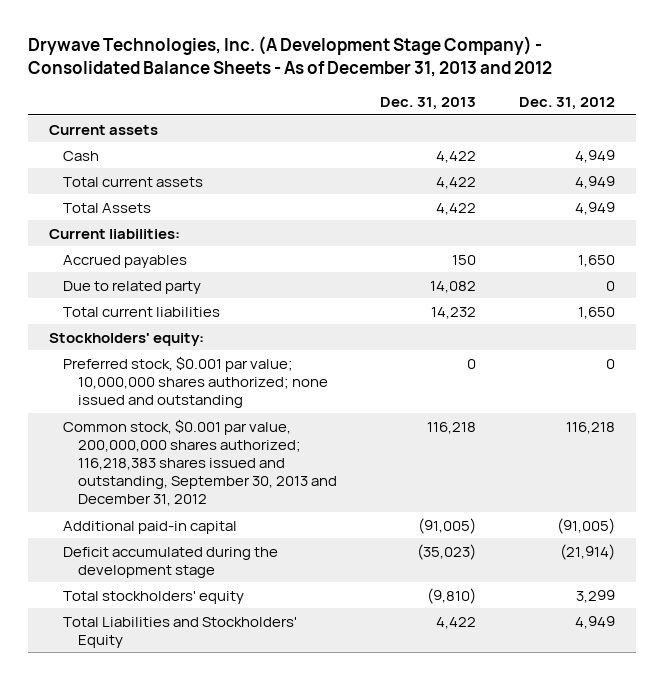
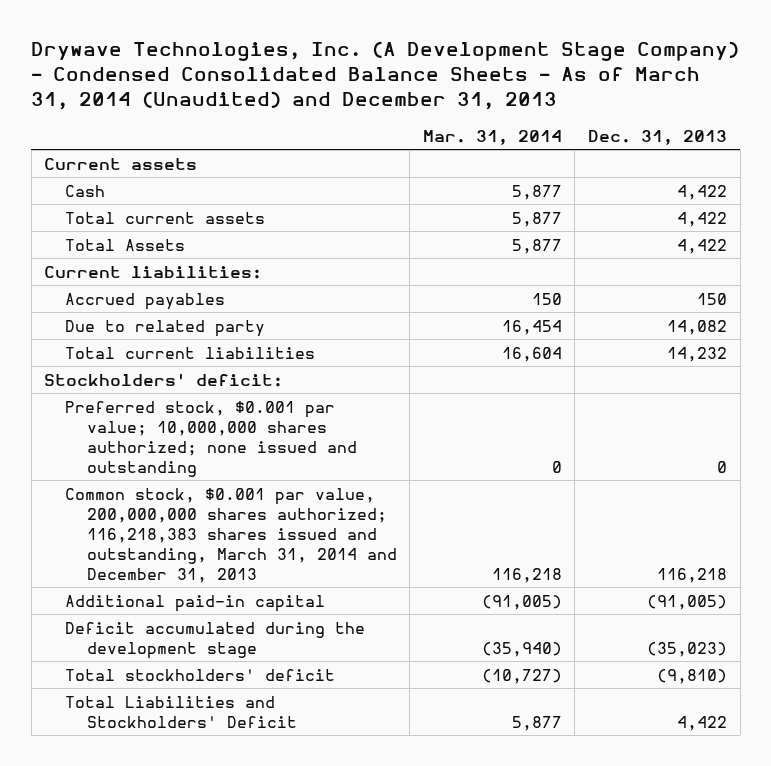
[27,35,552,77] Drywave Technologies, Inc. (A Development Stage Company) - Consolidated Balance Sheets - As of December 31, 2013 and 2012 -> [31,41,740,111] Drywave Technologies, Inc. (A Development Stage Company) - Condensed Consolidated Balance Sheets - As of March 31, 2014 (Unaudited) and December 31, 2013
[518,97,615,111] Dec. 31, 2012 -> none
none -> [422,129,562,145] Mar. 31, 2014
[48,332,204,346] Stockholders' equity: -> [44,372,284,387] Stockholders' deficit:
[63,418,337,507] Common stock, $0.001 par value, 200,000,000 shares authorized; 116,218,383 shares issued and outstanding, September 30, 2013 and December 31, 2012 -> [65,487,397,583] Common stock, $0.001 par value, 200,000,000 shares authorized; 116,218,383 shares issued and outstanding, March 31, 2014 and December 31, 2013
[63,590,245,604] Total stockholders' equity -> [65,668,336,681] Total stockholders' deficit
[63,616,298,648] Total Liabilities and Stockholders' Equity -> [65,695,297,728] Total Liabilities and Stockholders' Deficit

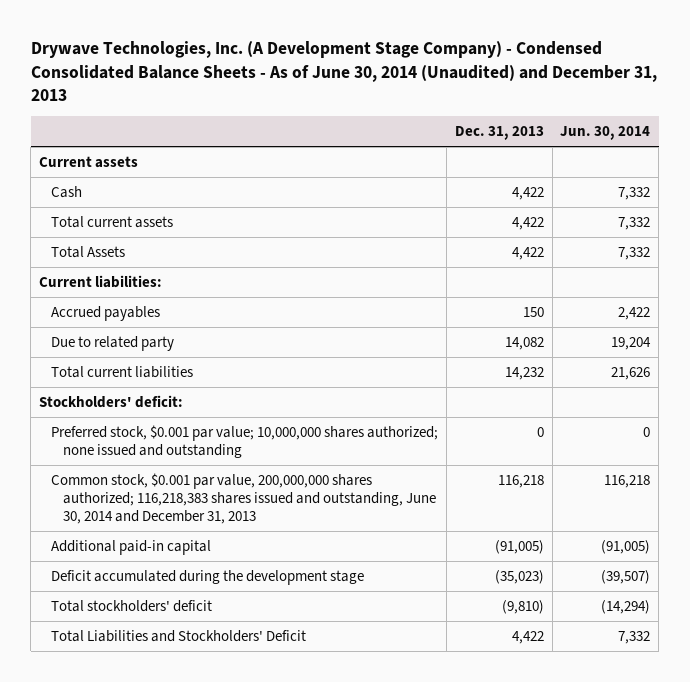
[31,41,740,111] Drywave Technologies, Inc. (A Development Stage Company) - Condensed Consolidated Balance Sheets - As of March 31, 2014 (Unaudited) and December 31, 2013 -> [30,41,657,102] Drywave Technologies, Inc. (A Development Stage Company) - Condensed Consolidated Balance Sheets - As of June 30, 2014 (Unaudited) and December 31, 2013
[422,129,562,145] Mar. 31, 2014 -> none
none -> [560,126,651,141] Jun. 30, 2014
[65,487,397,583] Common stock, $0.001 par value, 200,000,000 shares authorized; 116,218,383 shares issued and outstanding, March 31, 2014 and December 31, 2013 -> [51,473,437,525] Common stock, $0.001 par value, 200,000,000 shares authorized; 116,218,383 shares issued and outstanding, June 30, 2014 and December 31, 2013

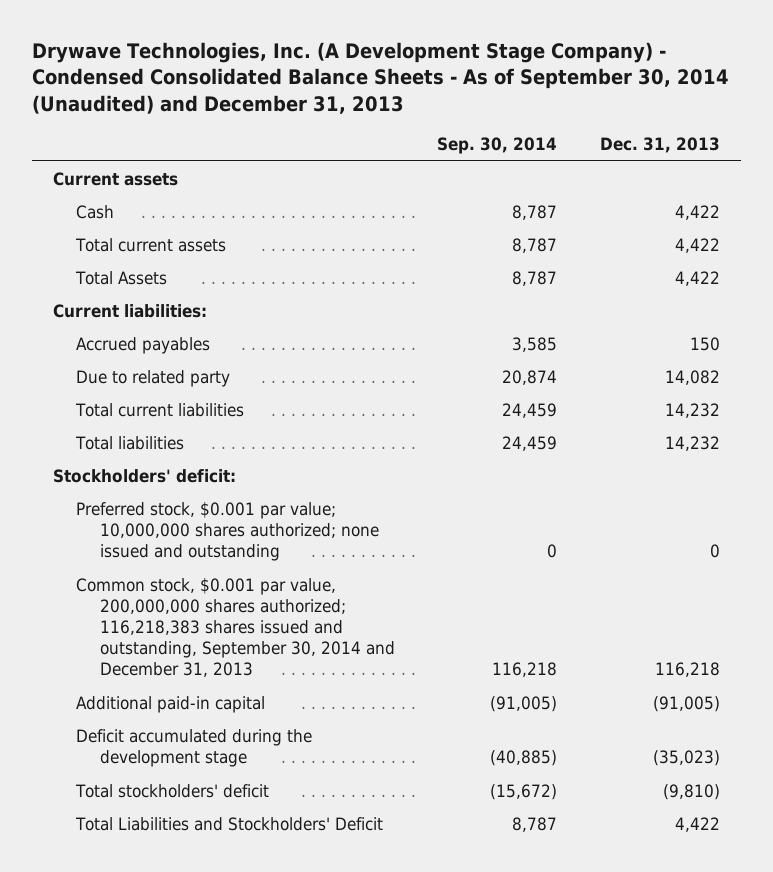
[30,41,657,102] Drywave Technologies, Inc. (A Development Stage Company) - Condensed Consolidated Balance Sheets - As of June 30, 2014 (Unaudited) and December 31, 2013 -> [31,42,729,114] Drywave Technologies, Inc. (A Development Stage Company) - Condensed Consolidated Balance Sheets - As of September 30, 2014 (Unaudited) and December 31, 2013
[560,126,651,141] Jun. 30, 2014 -> none
none -> [437,137,558,155] Sep. 30, 2014
none -> [75,435,185,450] Total liabilities
[51,473,437,525] Common stock, $0.001 par value, 200,000,000 shares authorized; 116,218,383 shares issued and outstanding, June 30, 2014 and December 31, 2013 -> [76,577,395,678] Common stock, $0.001 par value, 200,000,000 shares authorized; 116,218,383 shares issued and outstanding, September 30, 2014 and December 31, 2013

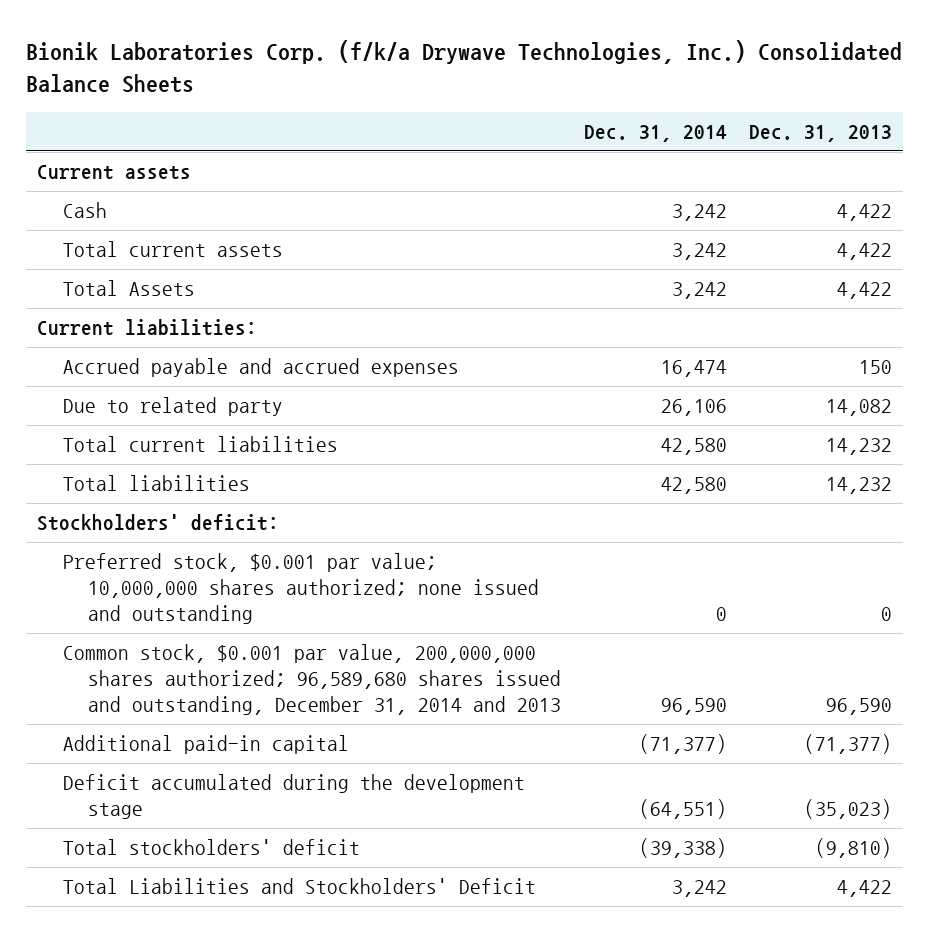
[31,42,729,114] Drywave Technologies, Inc. (A Development Stage Company) - Condensed Consolidated Balance Sheets - As of September 30, 2014 (Unaudited) and December 31, 2013 -> [25,39,902,94] Bionik Laboratories Corp. (f/k/a Drywave Technologies, Inc.) Consolidated Balance Sheets
[437,137,558,155] Sep. 30, 2014 -> none
none -> [583,125,727,143] Dec. 31, 2014
[76,336,211,354] Accrued payables -> [62,358,459,378] Accrued payable and accrued expenses
[76,577,395,678] Common stock, $0.001 par value, 200,000,000 shares authorized; 116,218,383 shares issued and outstanding, September 30, 2014 and December 31, 2013 -> [62,644,562,716] Common stock, $0.001 par value, 200,000,000 shares authorized; 96,589,680 shares issued and outstanding, December 31, 2014 and 2013
[654,662,720,678] 116,218 -> [826,698,893,716] 96,590
[652,695,720,712] (91,005) -> [804,734,893,755] (71,377)

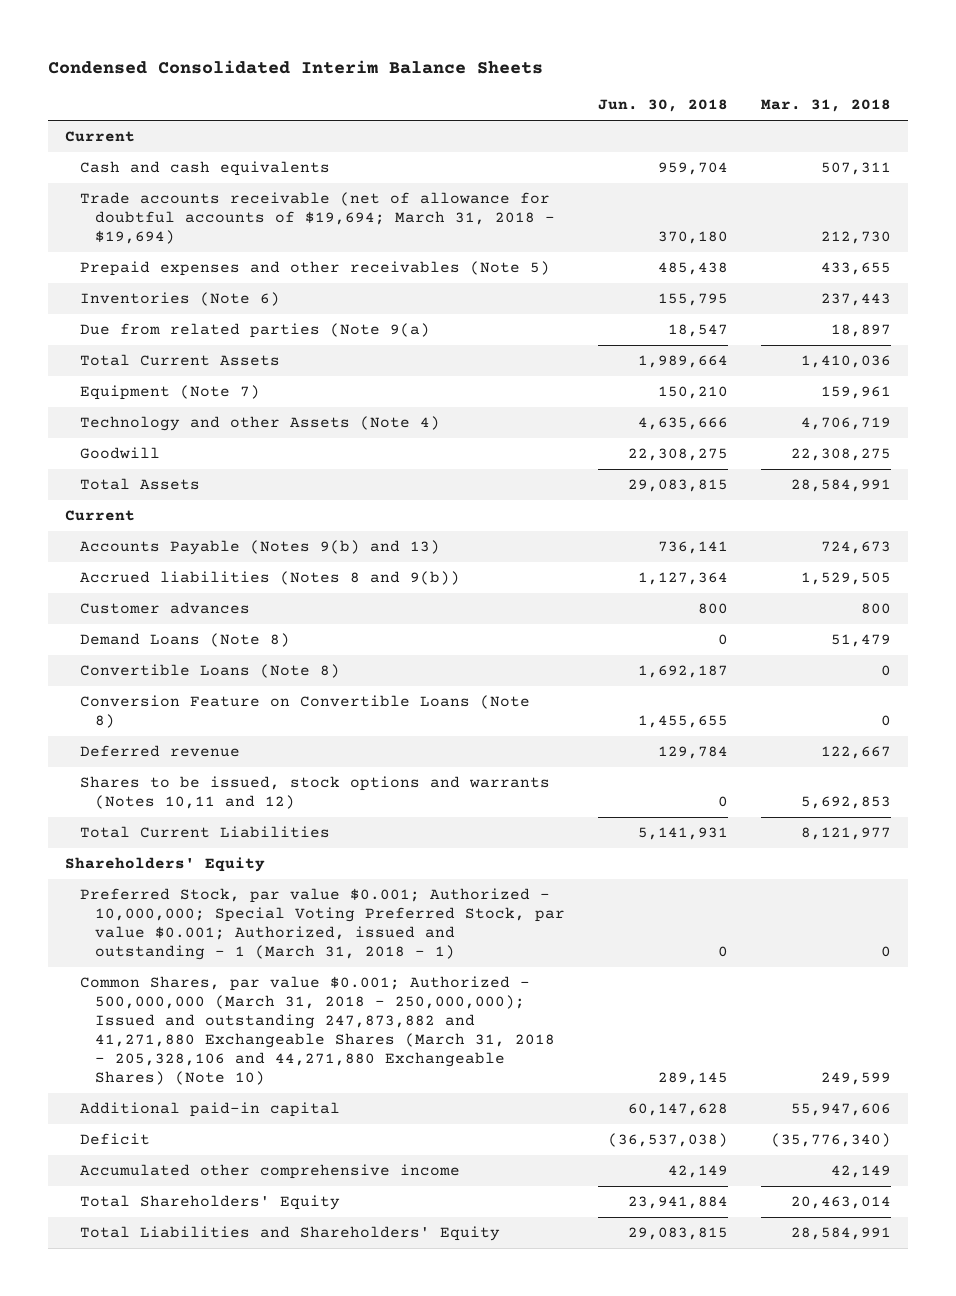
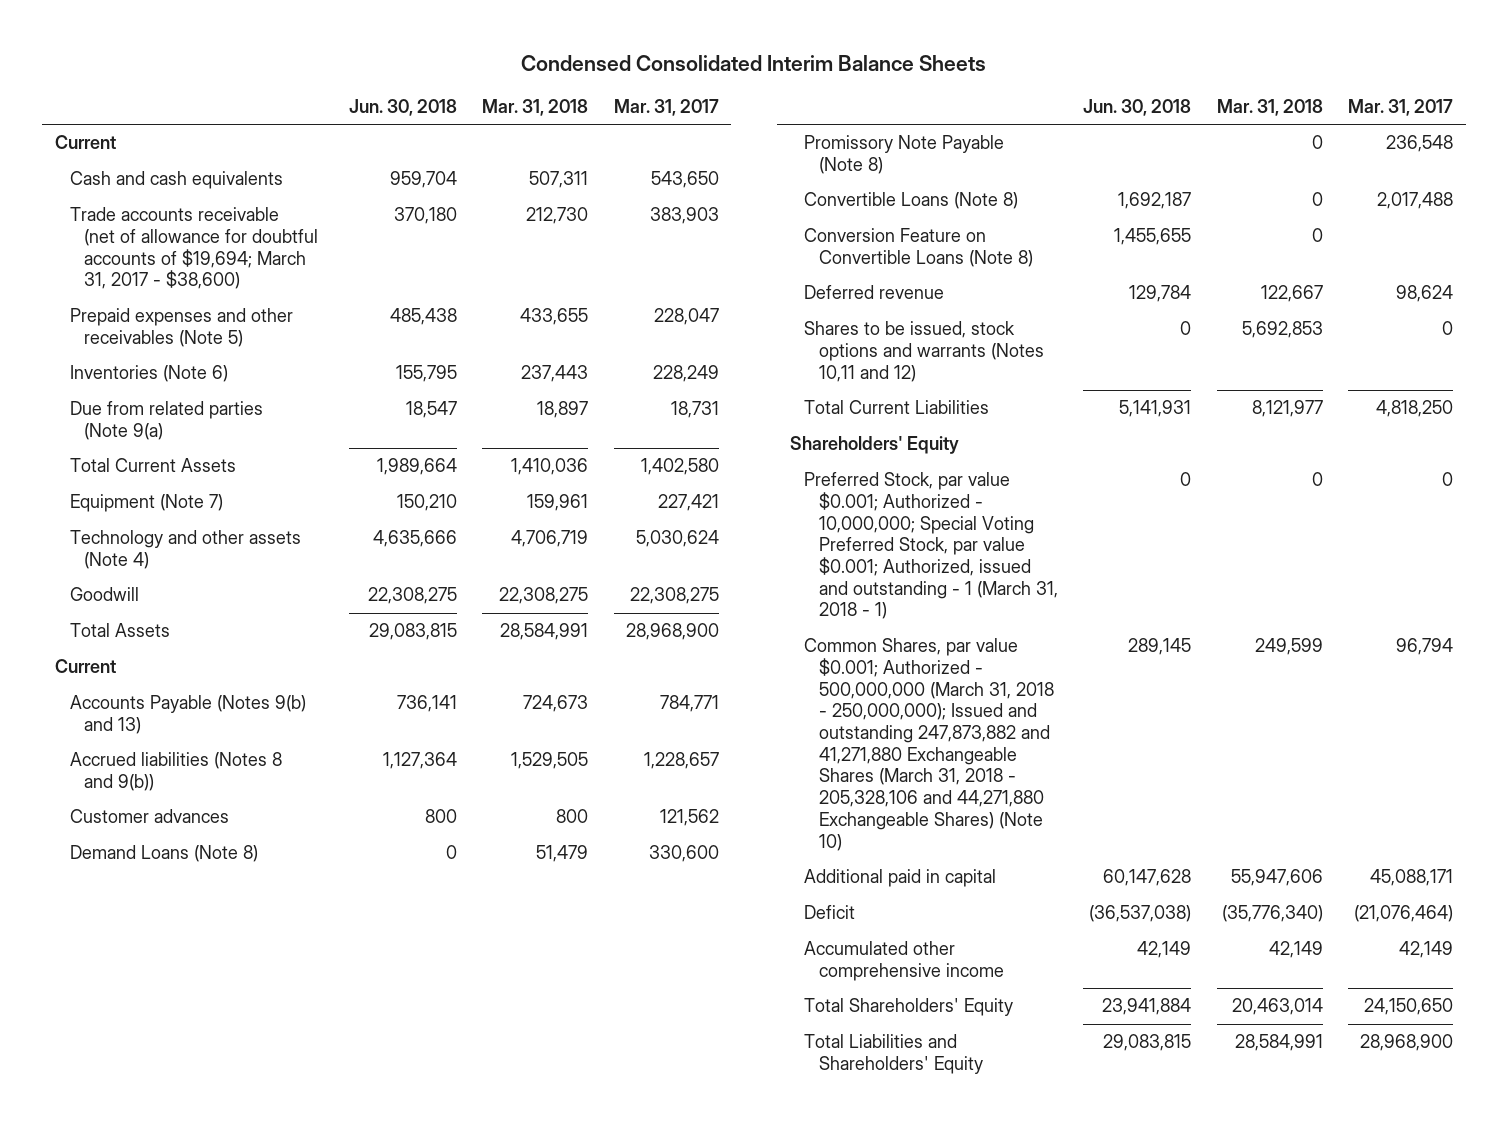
none -> [613,99,719,117] Mar. 31, 2017
[79,192,555,245] Trade accounts receivable (net of allowance for doubtful accounts of $19,694; March 31, 2018 - $19,694) -> [69,207,319,290] Trade accounts receivable (net of allowance for doubtful accounts of $19,694; March 31, 2017 - $38,600)
[79,416,440,432] Technology and other Assets (Note 4) -> [69,530,301,570] Technology and other assets (Note 4)
none -> [804,135,1005,175] Promissory Note Payable (Note 8)
[79,1102,340,1118] Additional paid-in capital -> [804,869,997,888] Additional paid in capital

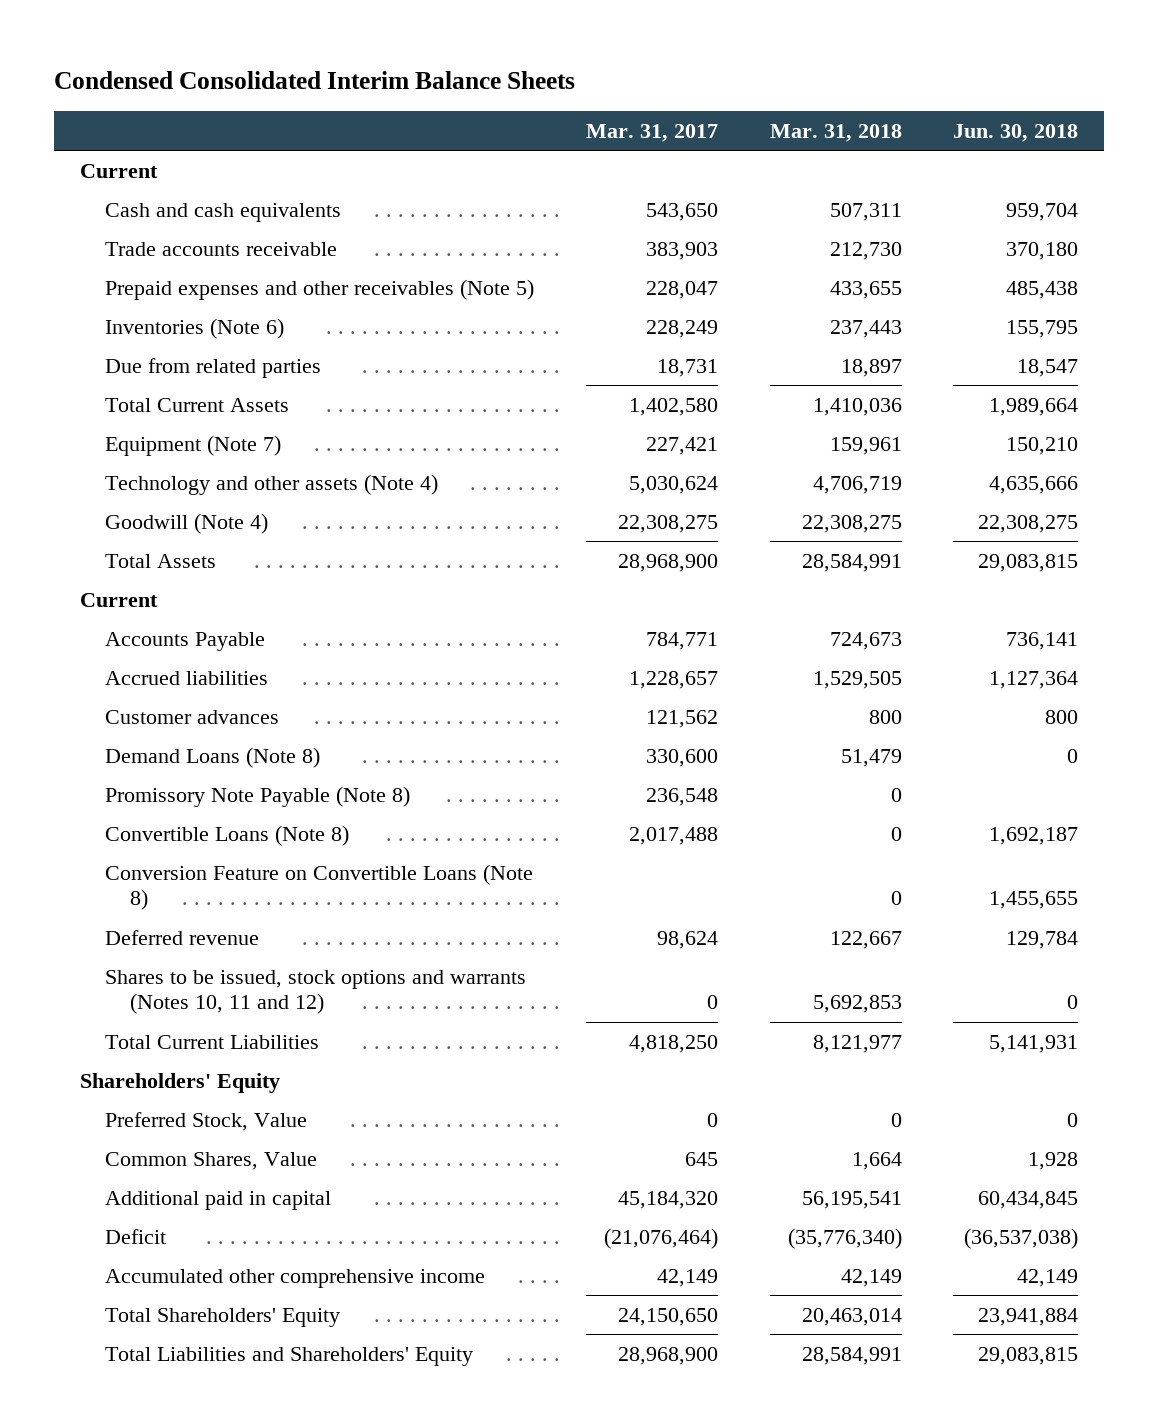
[69,207,319,290] Trade accounts receivable (net of allowance for doubtful accounts of $19,694; March 31, 2017 - $38,600) -> [105,241,338,256] Trade accounts receivable
[69,401,263,441] Due from related parties (Note 9(a) -> [105,357,322,378] Due from related parties
[69,587,139,602] Goodwill -> [105,512,269,534] Goodwill (Note 4)
[69,695,306,735] Accounts Payable (Notes 9(b) and 13) -> [105,631,266,651] Accounts Payable
[69,752,282,792] Accrued liabilities (Notes 8 and 9(b)) -> [105,670,269,685] Accrued liabilities
[804,321,1044,382] Shares to be issued, stock options and warrants (Notes 10,11 and 12) -> [105,969,527,1015] Shares to be issued, stock options and warrants (Notes 10, 11 and 12)
[804,638,1054,851] Common Shares, par value $0.001; Authorized - 500,000,000 (March 31, 2018 - 250,000,000); Issued and outstanding 247,873,882 and 41,271,880 Exchangeable Shares (March 31, 2018 - 205,328,106 and 44,271,880 Exchangeable Shares) (Note 10) -> none
[804,472,1058,620] Preferred Stock, par value $0.001; Authorized - 10,000,000; Special Voting Preferred Stock, par value $0.001; Authorized, issued and outstanding - 1 (March 31, 2018 - 1) -> [105,1111,308,1131] Preferred Stock, Value
none -> [105,1151,318,1170] Common Shares, Value
[1103,869,1192,887] 60,147,628 -> [978,1190,1079,1209] 60,434,845
[1230,869,1323,887] 55,947,606 -> [801,1190,902,1209] 56,195,541
[1370,869,1454,887] 45,088,171 -> [617,1190,718,1209] 45,184,320

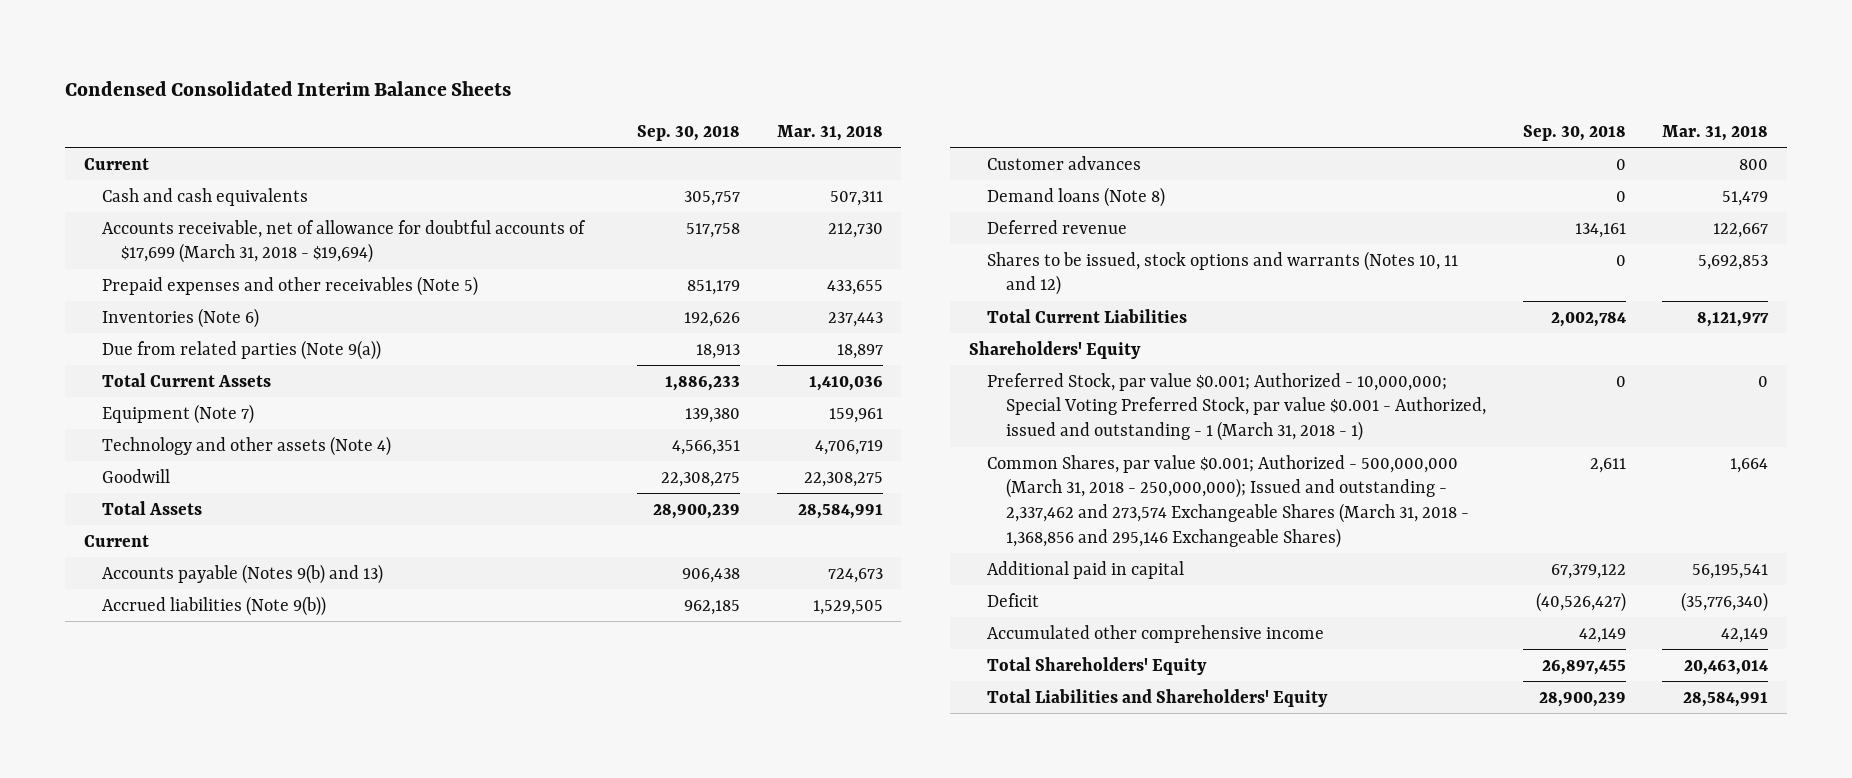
[585,123,718,142] Mar. 31, 2017 -> none
[953,123,1079,142] Jun. 30, 2018 -> none
none -> [637,125,741,142] Sep. 30, 2018
[105,241,338,256] Trade accounts receivable -> [102,219,587,264] Accounts receivable, net of allowance for doubtful accounts of $17,699 (March 31, 2018 - $19,694)
[105,357,322,378] Due from related parties -> [102,339,382,360] Due from related parties (Note 9(a))
[105,512,269,534] Goodwill (Note 4) -> [102,468,171,483] Goodwill
[105,631,266,651] Accounts Payable -> [102,563,384,584] Accounts payable (Notes 9(b) and 13)
[105,670,269,685] Accrued liabilities -> [102,595,327,616] Accrued liabilities (Note 9(b))
[105,785,411,807] Promissory Note Payable (Note 8) -> none
[105,824,350,846] Convertible Loans (Note 8) -> none
[105,863,534,911] Conversion Feature on Convertible Loans (Note 8) -> none
[105,746,321,768] Demand Loans (Note 8) -> [987,186,1166,207] Demand loans (Note 8)
[105,1111,308,1131] Preferred Stock, Value -> [987,372,1486,442] Preferred Stock, par value $0.001; Authorized - 10,000,000; Special Voting Preferred Stock, par value $0.001 - Authorized, issued and outstanding - 1 (March 31, 2018 - 1)
[105,1151,318,1170] Common Shares, Value -> [987,454,1469,548] Common Shares, par value $0.001; Authorized - 500,000,000 (March 31, 2018 - 250,000,000); Issued and outstanding - 2,337,462 and 273,574 Exchangeable Shares (March 31, 2018 - 1,368,856 and 295,146 Exchangeable Shares)

